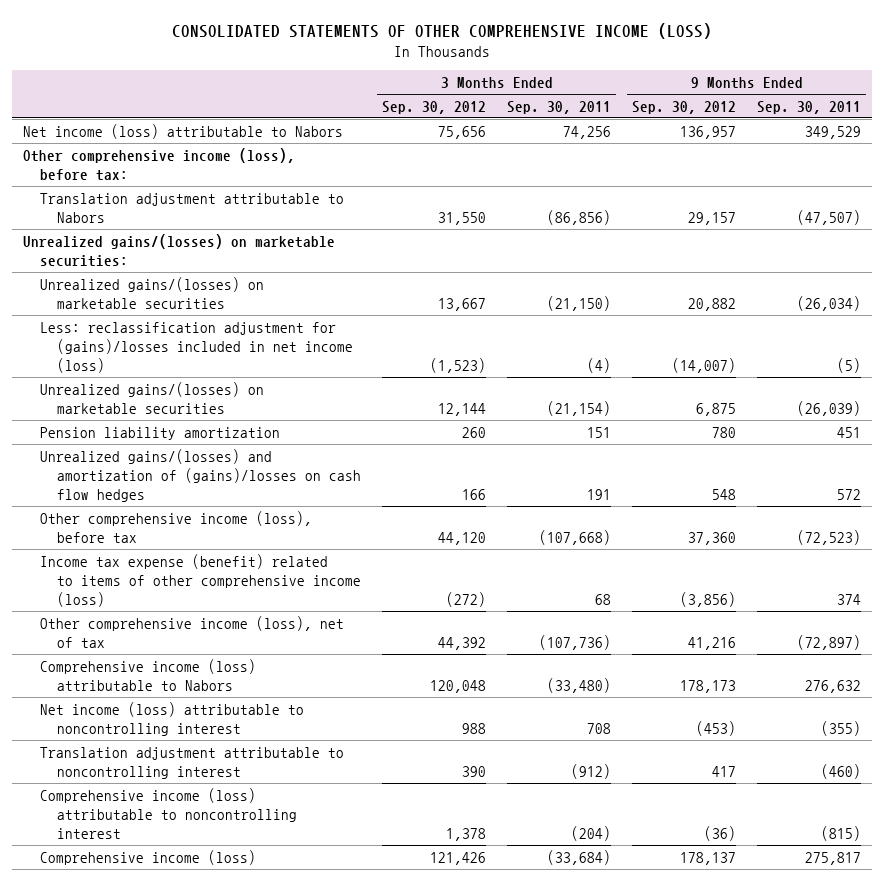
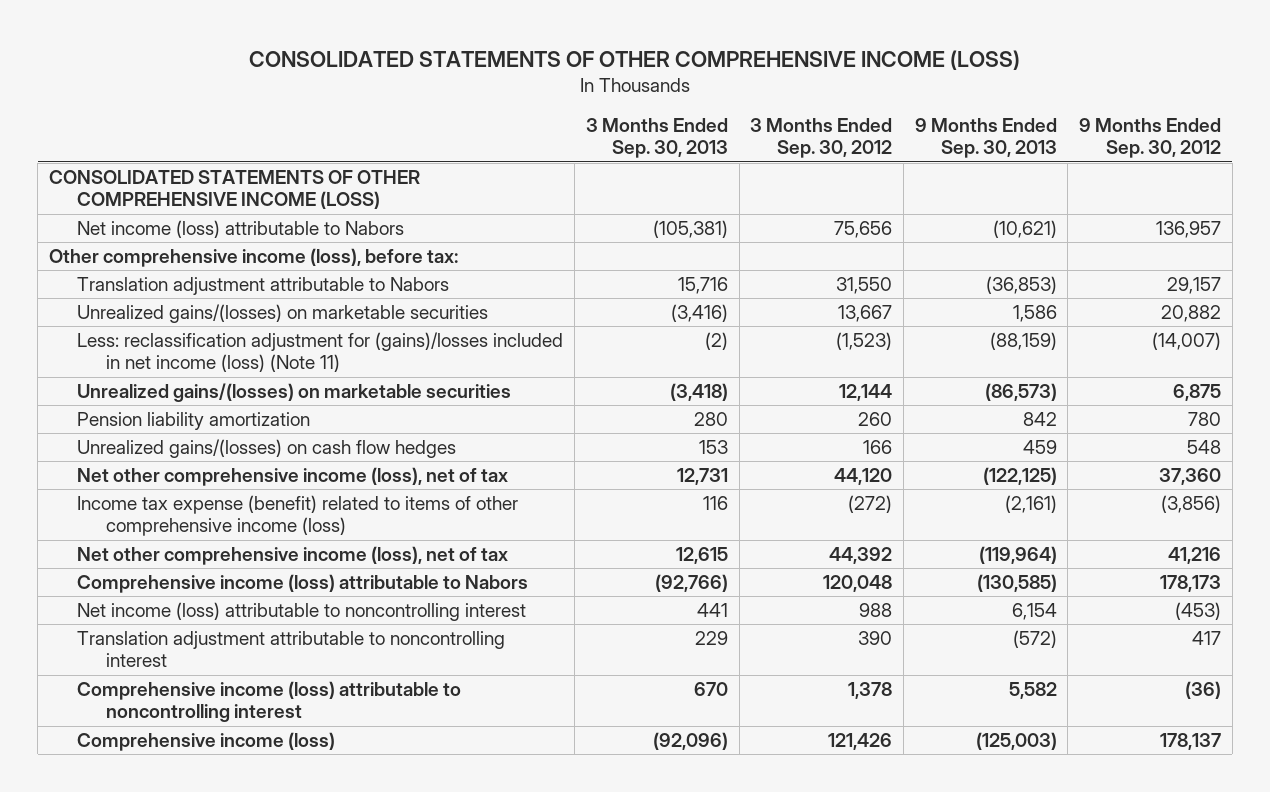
[507,100,612,114] Sep. 30, 2011 -> none
[757,100,862,114] Sep. 30, 2011 -> none
none -> [585,118,728,159] 3 Months Ended Sep. 30, 2013
none -> [914,118,1057,159] 9 Months Ended Sep. 30, 2013
none -> [48,170,420,210] CONSOLIDATED STATEMENTS OF OTHER COMPREHENSIVE INCOME (LOSS)
[22,233,335,267] Unrealized gains/(losses) on marketable securities: -> none
[40,321,354,373] Less: reclassification adjustment for (gains)/losses included in net income (loss) -> [77,332,564,373] Less: reclassification adjustment for (gains)/losses included in net income (loss) (Note 11)
[40,448,362,502] Unrealized gains/(losses) and amortization of (gains)/losses on cash flow hedges -> [77,439,457,459] Unrealized gains/(losses) on cash flow hedges
[40,510,313,543] Other comprehensive income (loss), before tax -> [77,467,509,487] Net other comprehensive income (loss), net of tax
[40,615,345,648] Other comprehensive income (loss), net of tax -> [77,546,509,566] Net other comprehensive income (loss), net of tax

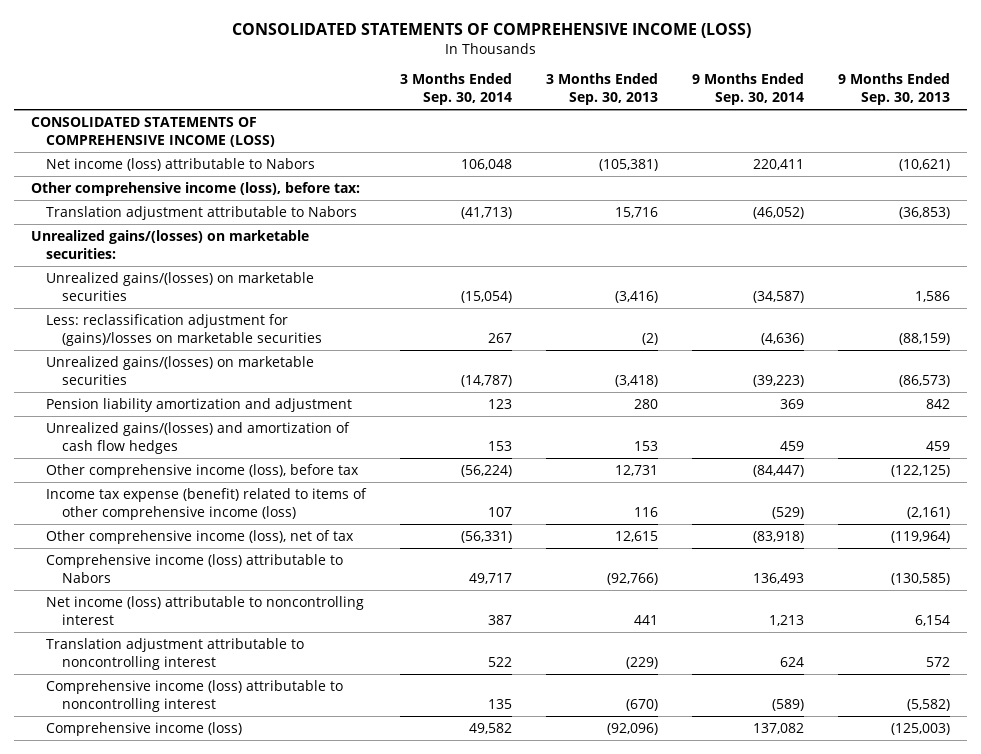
[249,49,1021,70] CONSOLIDATED STATEMENTS OF OTHER COMPREHENSIVE INCOME (LOSS) -> [231,23,751,39] CONSOLIDATED STATEMENTS OF COMPREHENSIVE INCOME (LOSS)
[750,118,893,159] 3 Months Ended Sep. 30, 2012 -> none
[1079,118,1222,159] 9 Months Ended Sep. 30, 2012 -> none
none -> [400,73,513,105] 3 Months Ended Sep. 30, 2014
none -> [692,73,805,105] 9 Months Ended Sep. 30, 2014
[48,170,420,210] CONSOLIDATED STATEMENTS OF OTHER COMPREHENSIVE INCOME (LOSS) -> [30,117,276,147] CONSOLIDATED STATEMENTS OF COMPREHENSIVE INCOME (LOSS)
none -> [30,230,309,259] Unrealized gains/(losses) on marketable securities:
[77,332,564,373] Less: reclassification adjustment for (gains)/losses included in net income (loss) (Note 11) -> [46,314,322,346] Less: reclassification adjustment for (gains)/losses on marketable securities
[77,412,311,431] Pension liability amortization -> [46,398,353,413] Pension liability amortization and adjustment
[77,439,457,459] Unrealized gains/(losses) on cash flow hedges -> [46,422,351,454] Unrealized gains/(losses) and amortization of cash flow hedges
[77,467,509,487] Net other comprehensive income (loss), net of tax -> [46,464,360,479] Other comprehensive income (loss), before tax
[77,546,509,566] Net other comprehensive income (loss), net of tax -> [46,530,355,545] Other comprehensive income (loss), net of tax
[694,631,728,646] 229 -> [626,656,659,669] (229)
[1012,630,1057,649] (572) -> [926,656,951,667] 572
[693,682,728,697] 670 -> [626,698,659,711] (670)
[1008,682,1057,700] 5,582 -> [907,698,951,711] (5,582)

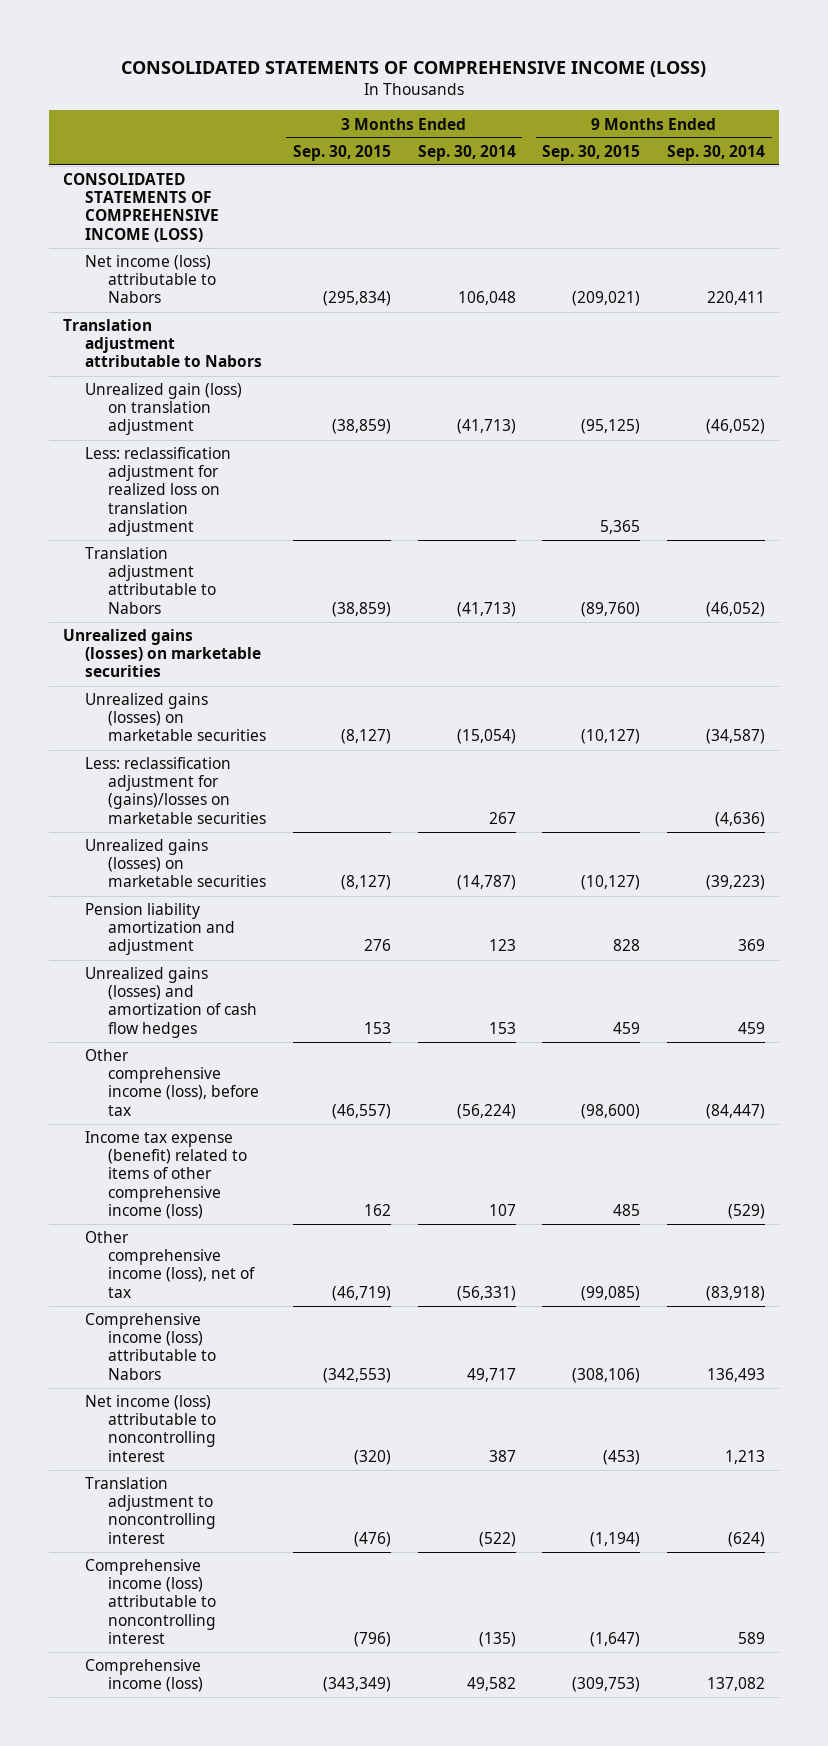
[546,73,659,105] 3 Months Ended Sep. 30, 2013 -> none
[838,73,951,105] 9 Months Ended Sep. 30, 2013 -> none
none -> [292,144,391,161] Sep. 30, 2015
none -> [542,144,641,161] Sep. 30, 2015
[30,182,360,197] Other comprehensive income (loss), before tax: -> none
none -> [62,319,263,368] Translation adjustment attributable to Nabors
none -> [85,383,243,436] Unrealized gain (loss) on translation adjustment
none -> [85,447,232,536] Less: reclassification adjustment for realized loss on translation adjustment
[30,230,309,259] Unrealized gains/(losses) on marketable securities: -> [62,629,262,678] Unrealized gains (losses) on marketable securities
[46,272,315,301] Unrealized gains/(losses) on marketable securities -> [85,693,266,742] Unrealized gains (losses) on marketable securities
[46,356,315,385] Unrealized gains/(losses) on marketable securities -> [85,839,266,888] Unrealized gains (losses) on marketable securities
[46,422,351,454] Unrealized gains/(losses) and amortization of cash flow hedges -> [85,967,257,1038] Unrealized gains (losses) and amortization of cash flow hedges
[46,638,305,670] Translation adjustment attributable to noncontrolling interest -> [85,1477,216,1544] Translation adjustment to noncontrolling interest
[488,656,513,667] 522 -> [478,1531,516,1547] (522)
[780,656,805,667] 624 -> [728,1531,766,1547] (624)
[488,698,513,709] 135 -> [478,1631,516,1647] (135)
[772,698,805,711] (589) -> [738,1631,766,1644] 589

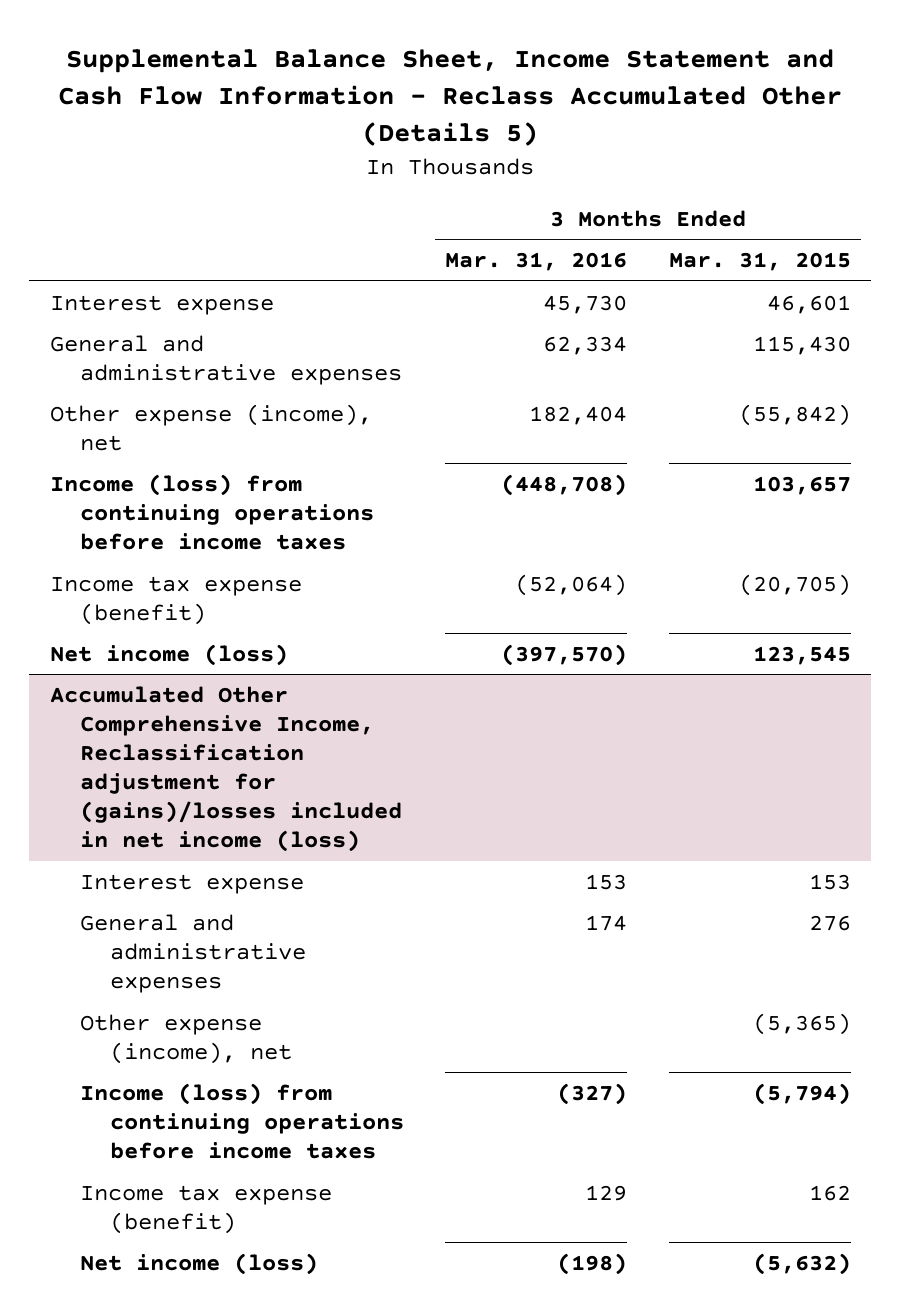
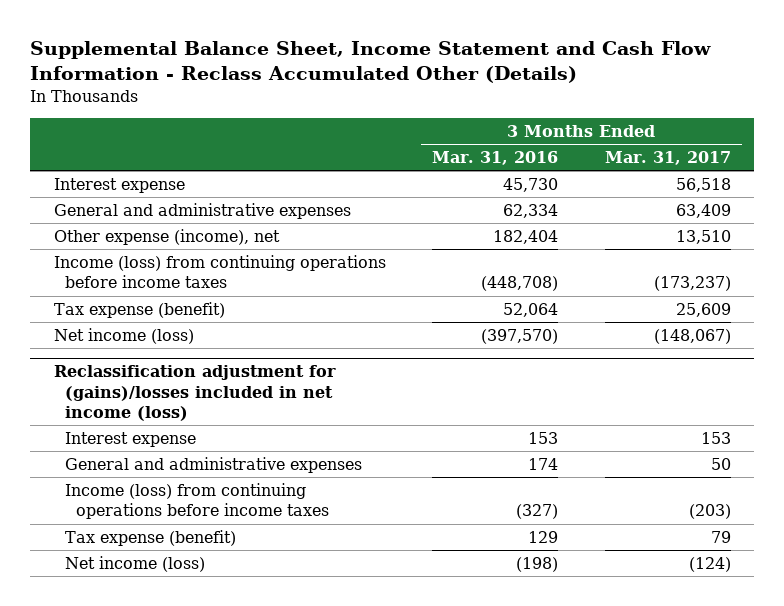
[58,48,843,147] Supplemental Balance Sheet, Income Statement and Cash Flow Information - Reclass Accumulated Other (Details 5) -> [30,41,712,84] Supplemental Balance Sheet, Income Statement and Cash Flow Information - Reclass Accumulated Other (Details)
[668,252,851,272] Mar. 31, 2015 -> none
none -> [604,151,731,166] Mar. 31, 2017
[49,575,302,625] Income tax expense (benefit) -> [53,301,225,318] Tax expense (benefit)
[515,573,628,596] (52,064) -> [503,302,559,317] 52,064
[49,685,402,853] Accumulated Other Comprehensive Income, Reclassification adjustment for (gains)/losses included in net income (loss) -> [53,365,336,422] Reclassification adjustment for (gains)/losses included in net income (loss)
[79,1013,292,1064] Other expense (income), net -> none
[79,1184,332,1234] Income tax expense (benefit) -> [65,529,237,546] Tax expense (benefit)

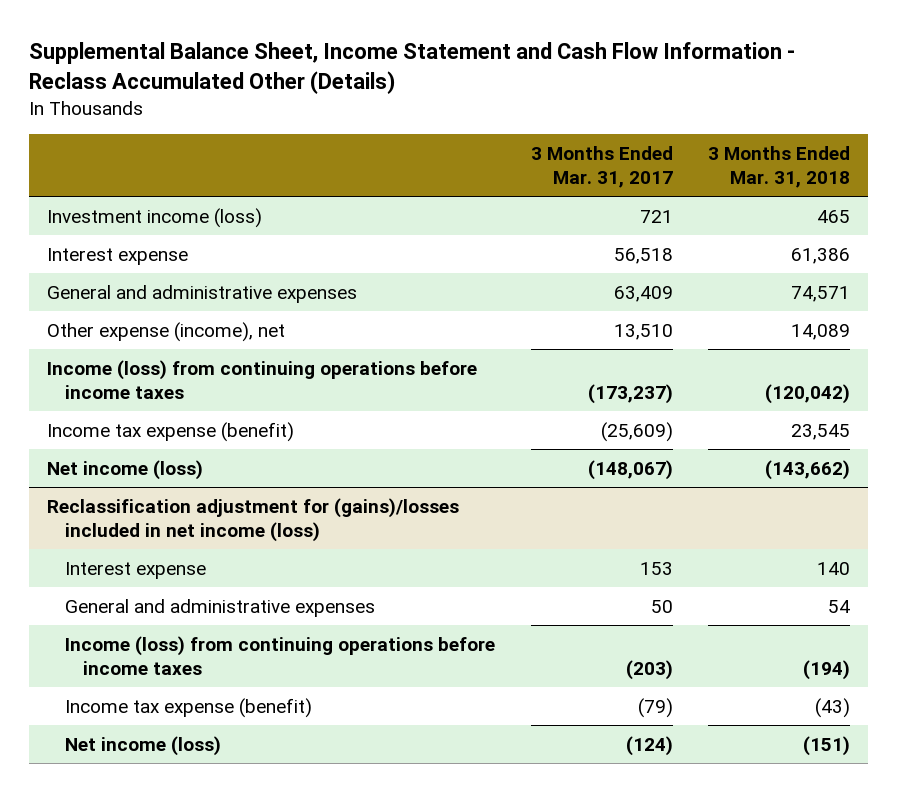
[432,151,559,166] Mar. 31, 2016 -> none
none -> [708,145,851,189] 3 Months Ended Mar. 31, 2018
none -> [46,207,262,228] Investment income (loss)
[53,301,225,318] Tax expense (benefit) -> [46,421,294,442] Income tax expense (benefit)
[675,302,731,317] 25,609 -> [600,421,673,442] (25,609)
[65,529,237,546] Tax expense (benefit) -> [65,697,313,718] Income tax expense (benefit)
[710,530,731,543] 79 -> [637,697,673,718] (79)

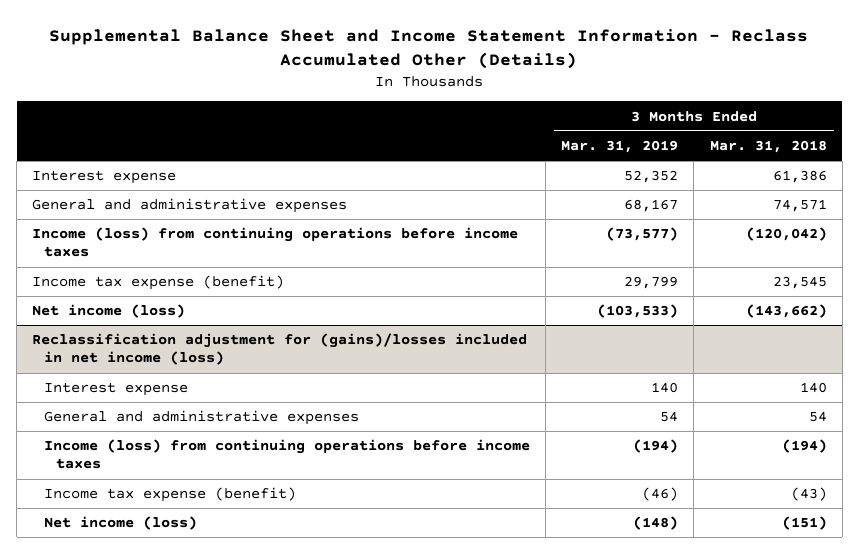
[29,42,796,94] Supplemental Balance Sheet, Income Statement and Cash Flow Information - Reclass Accumulated Other (Details) -> [49,28,809,69] Supplemental Balance Sheet and Income Statement Information - Reclass Accumulated Other (Details)
[530,145,673,189] 3 Months Ended Mar. 31, 2017 -> none
none -> [561,140,679,154] Mar. 31, 2019
[46,207,262,228] Investment income (loss) -> none
[46,321,285,342] Other expense (income), net -> none

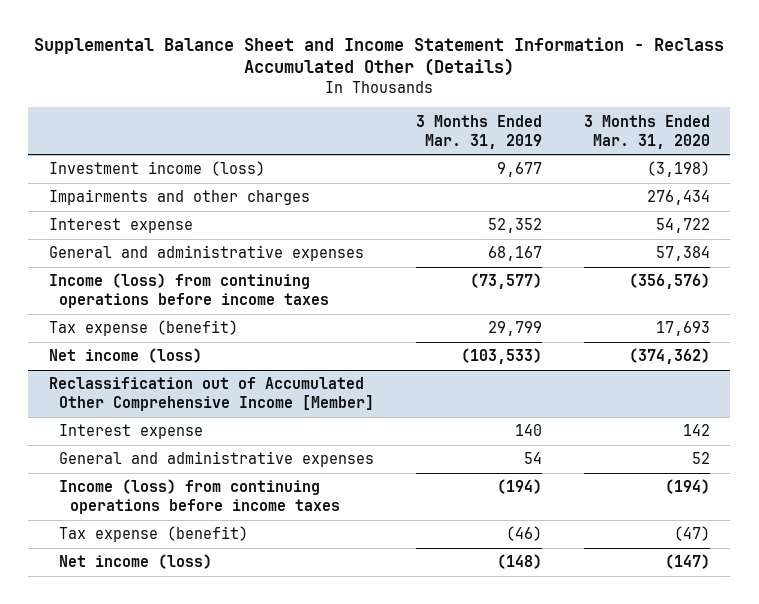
[709,140,827,154] Mar. 31, 2018 -> none
none -> [583,114,710,149] 3 Months Ended Mar. 31, 2020
none -> [49,161,266,177] Investment income (loss)
none -> [49,189,311,206] Impairments and other charges
[32,275,285,291] Income tax expense (benefit) -> [49,320,239,337] Tax expense (benefit)
[32,333,528,366] Reclassification adjustment for (gains)/losses included in net income (loss) -> [49,377,375,412] Reclassification out of Accumulated Other Comprehensive Income [Member]
[44,487,297,503] Income tax expense (benefit) -> [59,526,249,543] Tax expense (benefit)

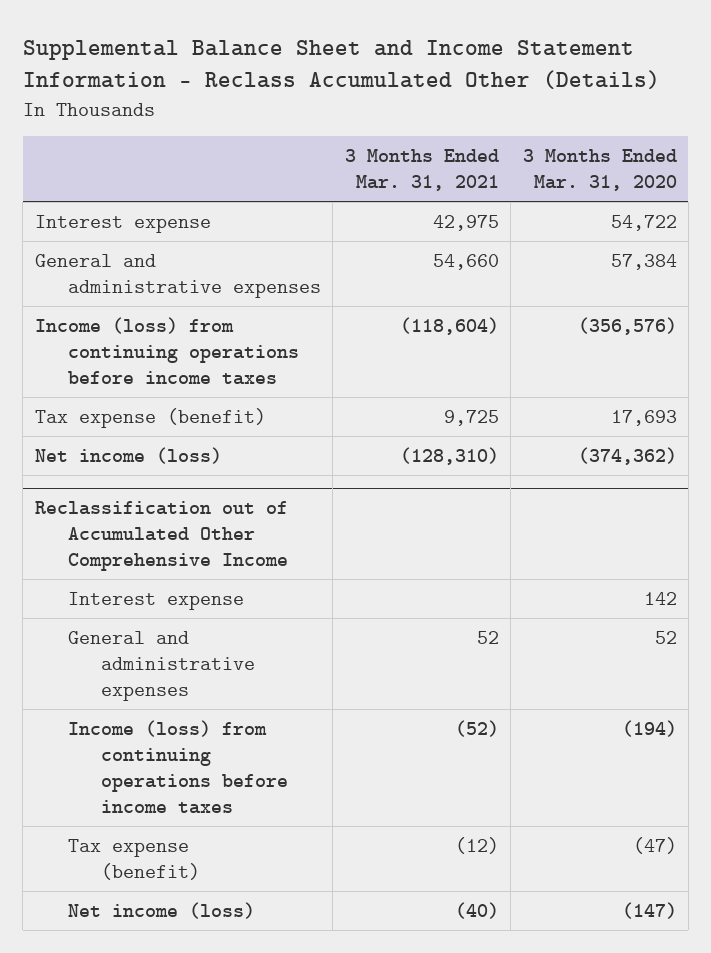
[415,114,542,149] 3 Months Ended Mar. 31, 2019 -> none
none -> [344,149,499,192] 3 Months Ended Mar. 31, 2021
[49,161,266,177] Investment income (loss) -> none
[49,189,311,206] Impairments and other charges -> none
[49,377,375,412] Reclassification out of Accumulated Other Comprehensive Income [Member] -> [34,500,288,572] Reclassification out of Accumulated Other Comprehensive Income

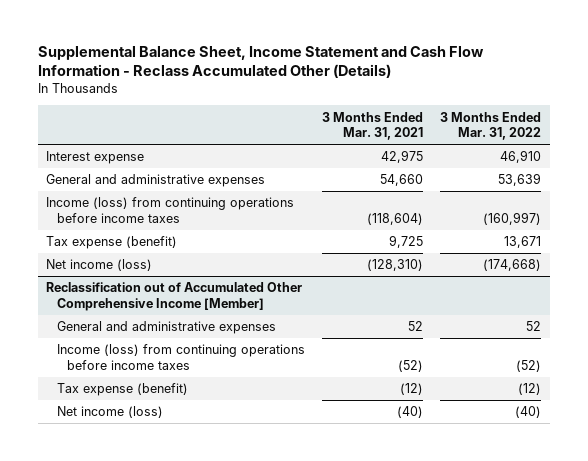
[22,40,660,90] Supplemental Balance Sheet and Income Statement Information - Reclass Accumulated Other (Details) -> [37,45,484,79] Supplemental Balance Sheet, Income Statement and Cash Flow Information - Reclass Accumulated Other (Details)
[522,149,677,192] 3 Months Ended Mar. 31, 2020 -> none
none -> [440,111,542,141] 3 Months Ended Mar. 31, 2022
[67,591,244,610] Interest expense -> none
[34,500,288,572] Reclassification out of Accumulated Other Comprehensive Income -> [46,282,303,311] Reclassification out of Accumulated Other Comprehensive Income [Member]

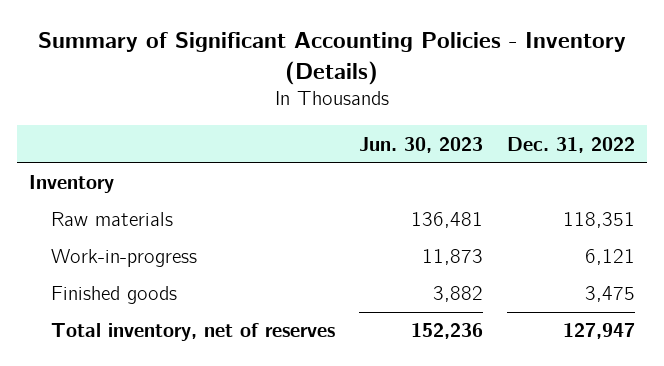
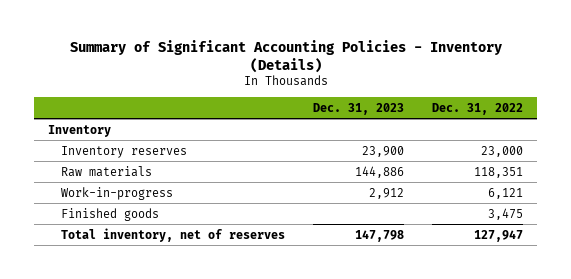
[358,136,483,153] Jun. 30, 2023 -> none
none -> [313,102,405,115] Dec. 31, 2023
none -> [61,145,188,158] Inventory reserves

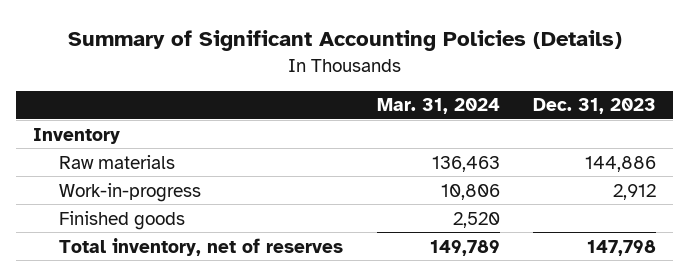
[69,39,502,73] Summary of Significant Accounting Policies - Inventory (Details) -> [67,29,622,51] Summary of Significant Accounting Policies (Details)
[432,102,524,115] Dec. 31, 2022 -> none
none -> [376,98,500,115] Mar. 31, 2024
[61,145,188,158] Inventory reserves -> none

